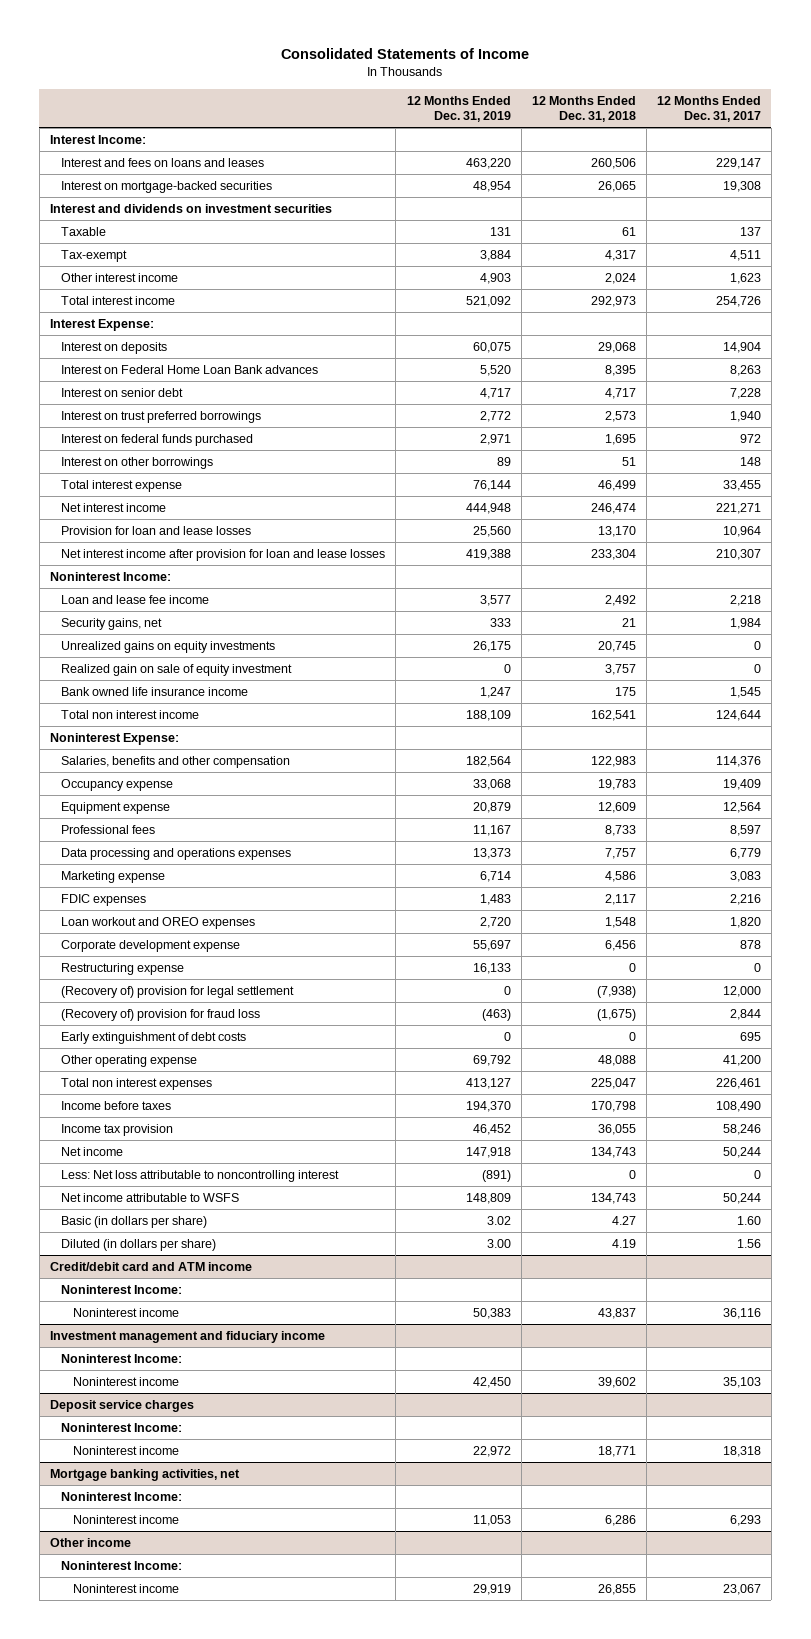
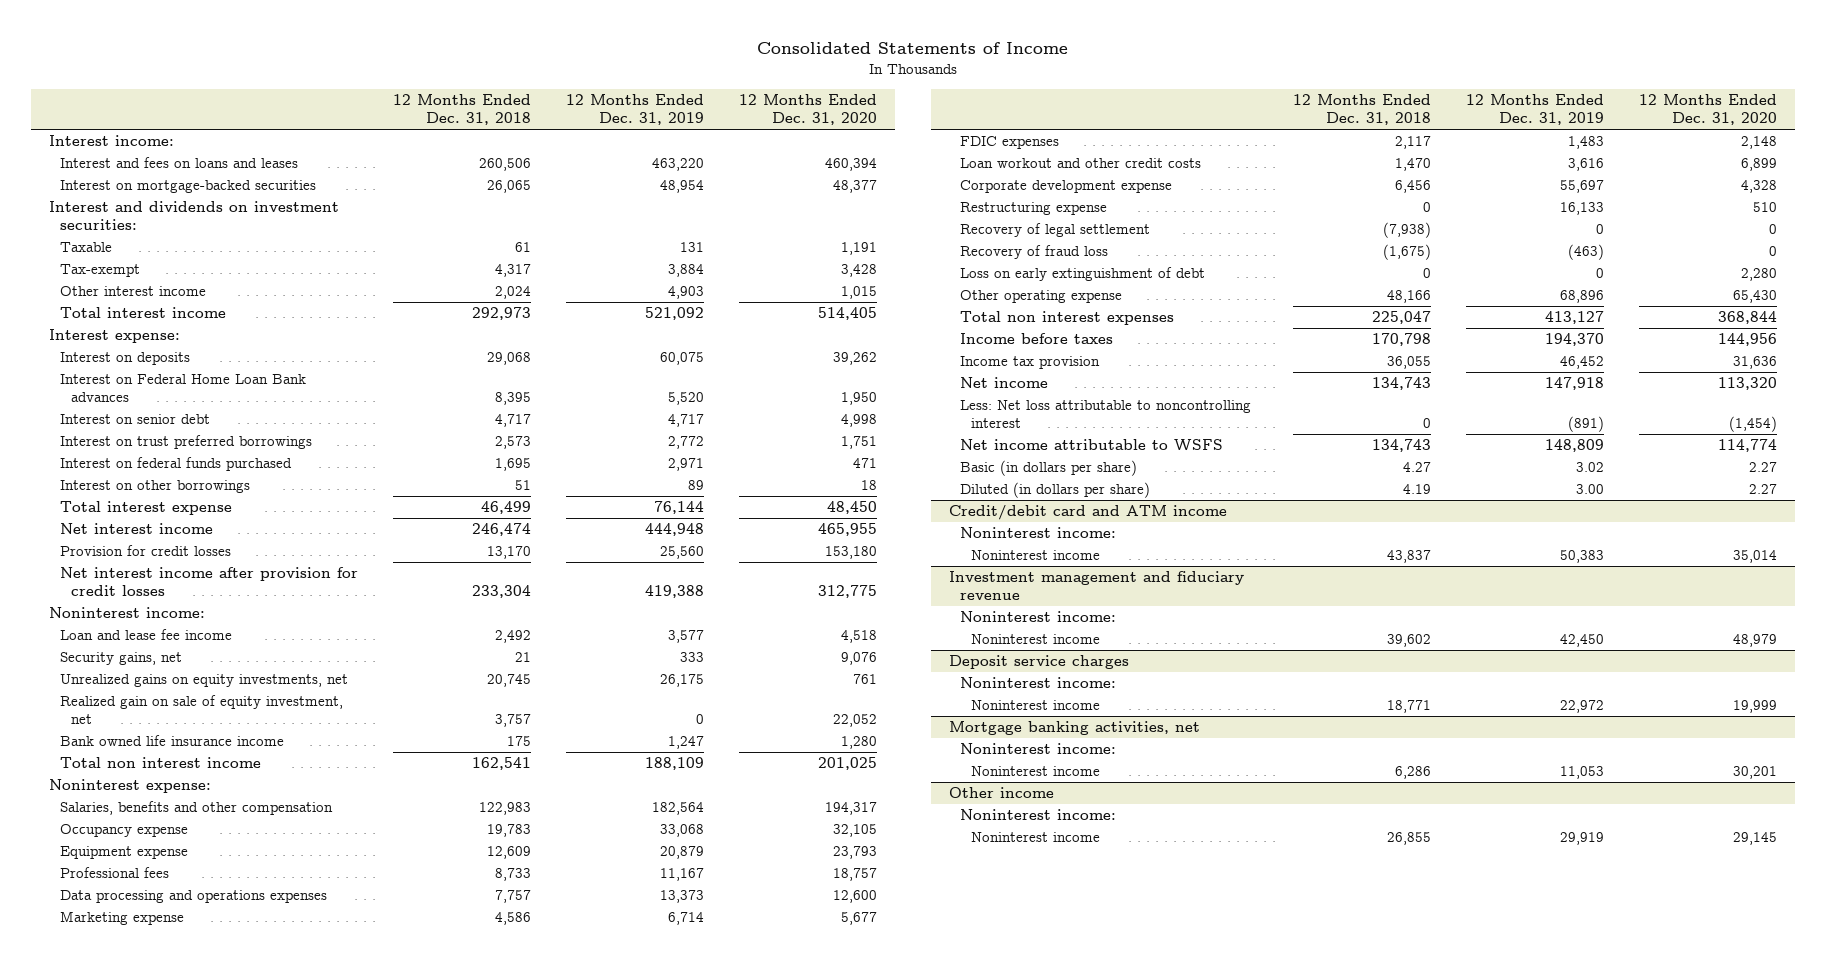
[656,95,761,122] 12 Months Ended Dec. 31, 2017 -> none
none -> [739,93,878,126] 12 Months Ended Dec. 31, 2020
[49,134,146,144] Interest Income: -> [48,135,174,147] Interest income:
[49,203,332,213] Interest and dividends on investment securities -> [48,201,339,231] Interest and dividends on investment securities:
[49,318,154,331] Interest Expense: -> [48,329,180,344] Interest expense:
[61,525,252,535] Provision for loan and lease losses -> [60,545,232,557] Provision for credit losses
[61,548,386,561] Net interest income after provision for loan and lease losses -> [60,567,359,597] Net interest income after provision for credit losses
[49,571,171,581] Noninterest Income: -> [48,607,205,619] Noninterest income:
[61,640,276,653] Unrealized gains on equity investments -> [60,674,349,688] Unrealized gains on equity investments, net
[61,663,293,676] Realized gain on sale of equity investment -> [60,695,344,725] Realized gain on sale of equity investment, net
[49,732,179,745] Noninterest Expense: -> [48,779,211,794] Noninterest expense:
[61,916,256,929] Loan workout and OREO expenses -> [959,158,1201,169] Loan workout and other credit costs
[479,916,511,928] 2,720 -> [1568,158,1605,172] 3,616
[604,916,636,928] 1,548 -> [1395,158,1432,172] 1,470
[61,985,295,998] (Recovery of) provision for legal settlement -> [959,223,1150,238] Recovery of legal settlement
[61,1008,261,1021] (Recovery of) provision for fraud loss -> [959,245,1108,260] Recovery of fraud loss
[61,1031,247,1044] Early extinguishment of debt costs -> [959,267,1205,282] Loss on early extinguishment of debt
[472,1054,511,1066] 69,792 -> [1560,290,1605,304] 68,896
[597,1054,636,1066] 48,088 -> [1387,290,1432,304] 48,166
[61,1284,183,1294] Noninterest Income: -> [959,527,1116,539] Noninterest income:
[49,1330,325,1343] Investment management and fiduciary income -> [948,571,1244,601] Investment management and fiduciary revenue
[61,1353,183,1363] Noninterest Income: -> [959,611,1116,623] Noninterest income:
[61,1422,183,1432] Noninterest Income: -> [959,677,1116,689] Noninterest income:
[61,1491,183,1501] Noninterest Income: -> [959,743,1116,755] Noninterest income:
[61,1560,183,1570] Noninterest Income: -> [959,809,1116,821] Noninterest income:

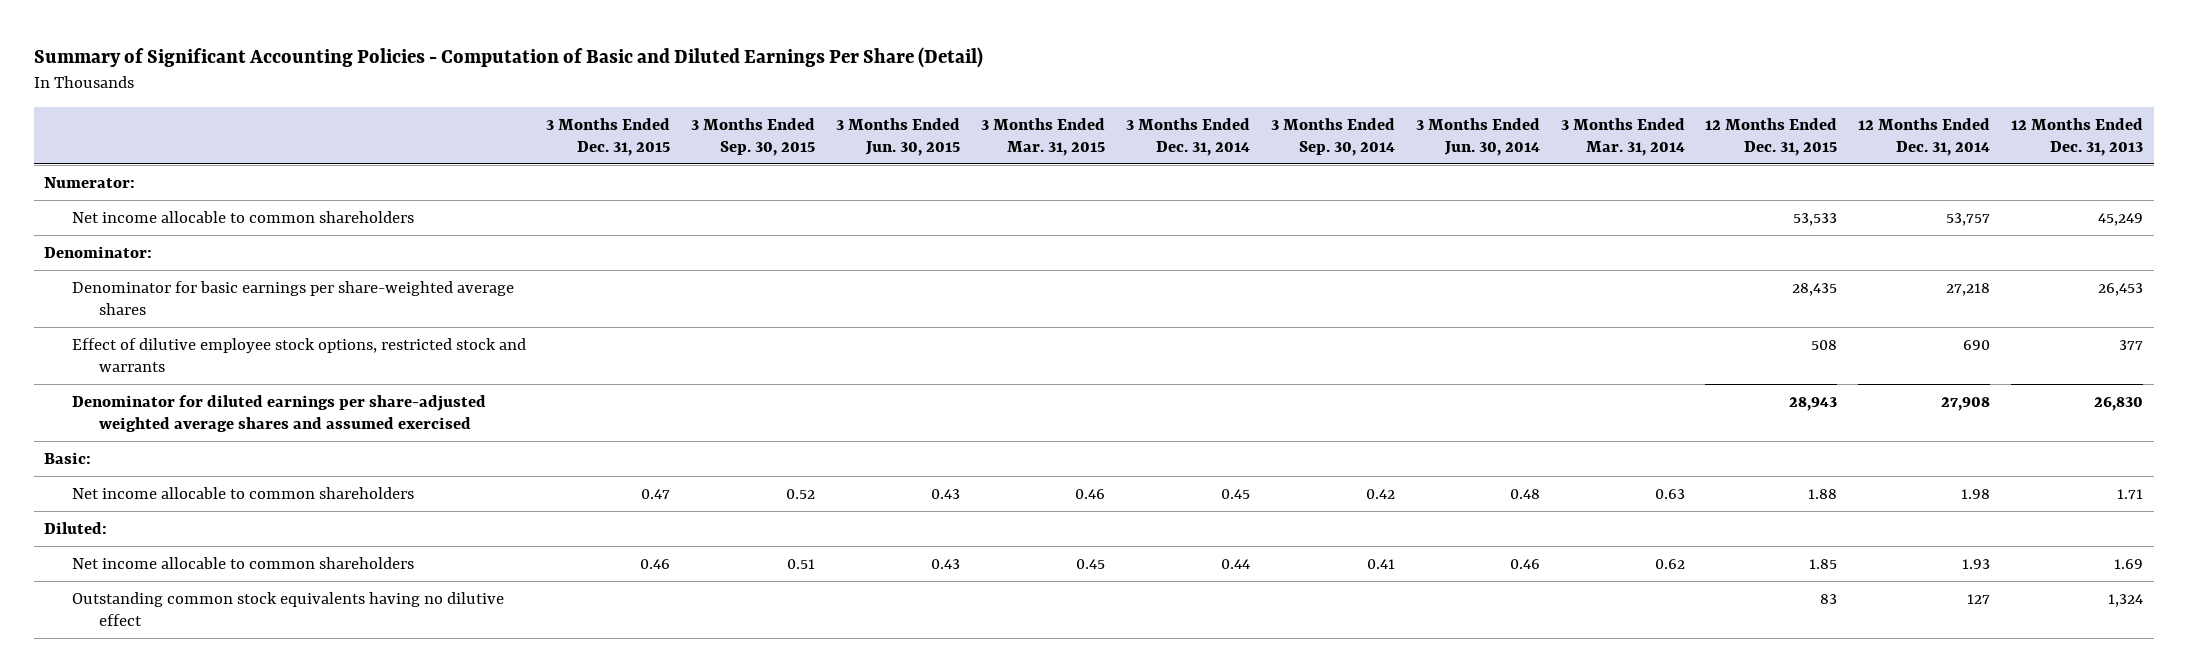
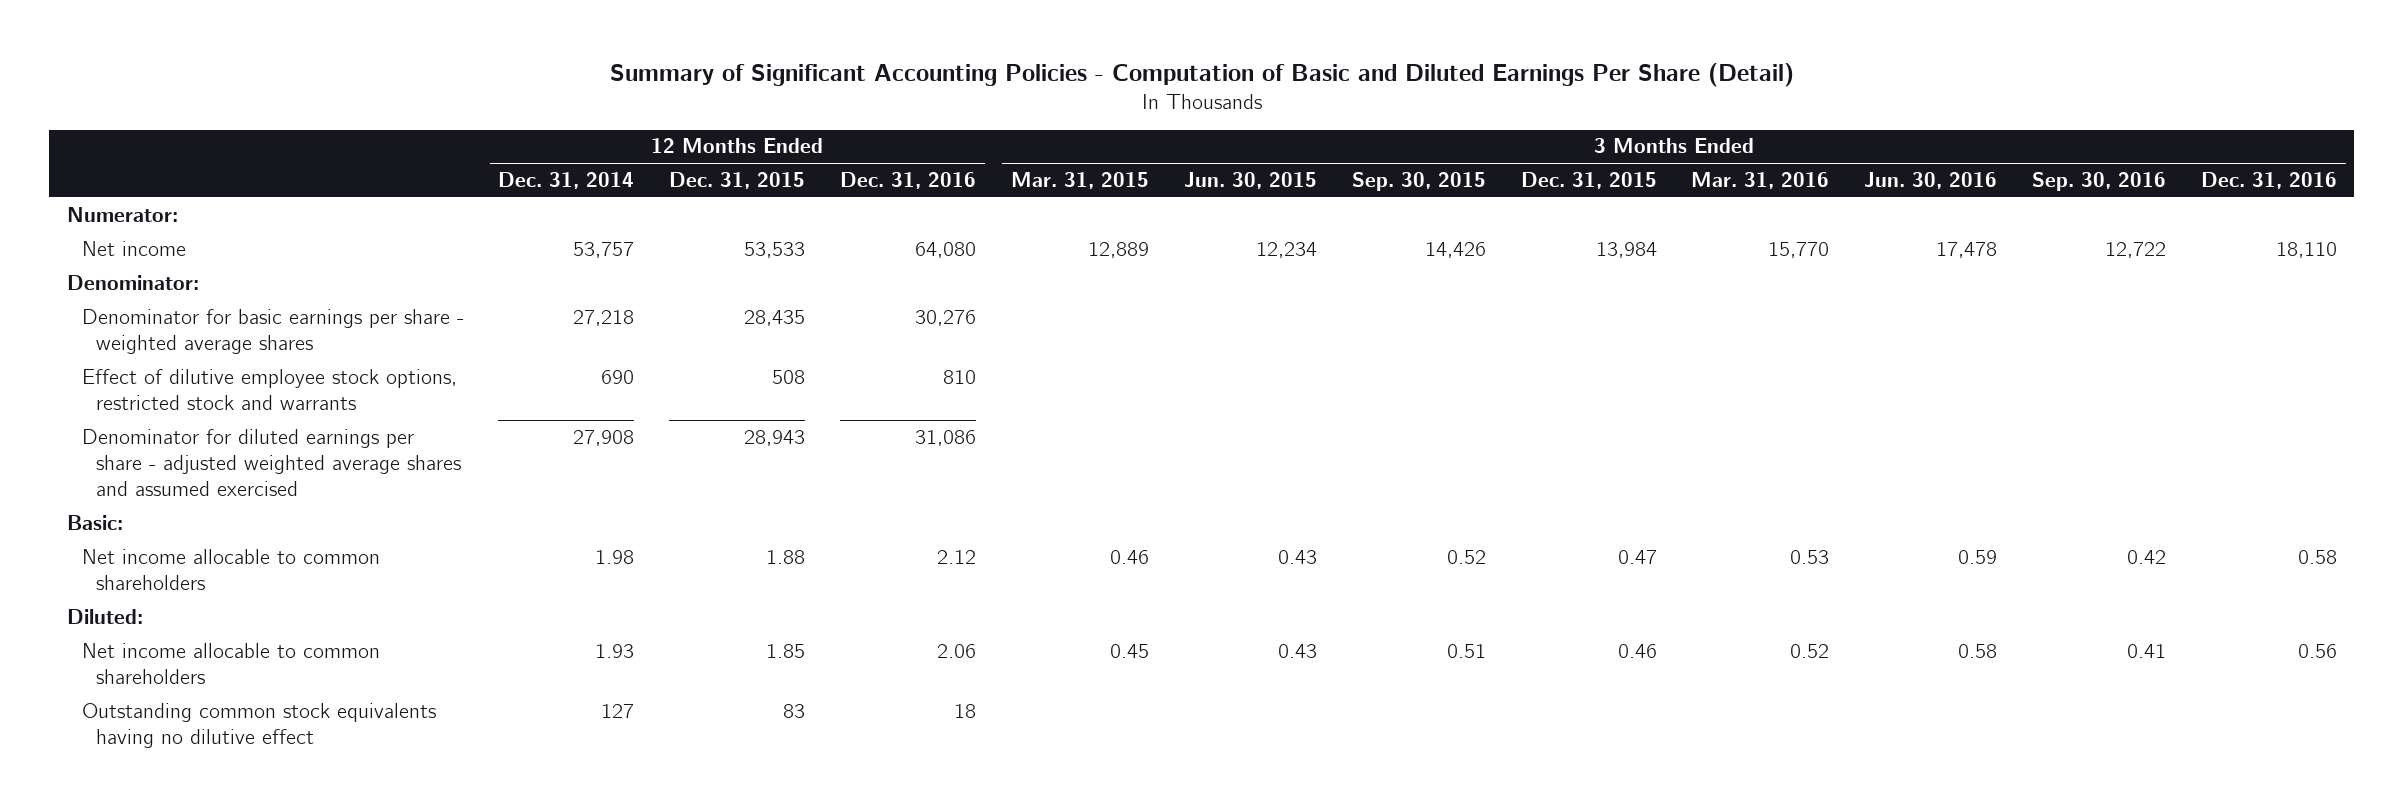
[1125,117,1250,156] 3 Months Ended Dec. 31, 2014 -> none
[1270,117,1395,156] 3 Months Ended Sep. 30, 2014 -> none
[1415,117,1540,156] 3 Months Ended Jun. 30, 2014 -> none
[1560,117,1685,156] 3 Months Ended Mar. 31, 2014 -> none
[2011,117,2144,156] 12 Months Ended Dec. 31, 2013 -> none
none -> [840,172,977,190] Dec. 31, 2016
none -> [1691,172,1830,190] Mar. 31, 2016
none -> [1864,172,1998,190] Jun. 30, 2016
none -> [2032,172,2167,192] Sep. 30, 2016
none -> [2200,172,2337,190] Dec. 31, 2016
[71,210,414,223] Net income allocable to common shareholders -> none
none -> [81,240,186,256] Net income
[71,280,514,315] Denominator for basic earnings per share-weighted average shares -> [81,308,464,355] Denominator for basic earnings per share - weighted average shares
[71,394,486,432] Denominator for diluted earnings per share-adjusted weighted average shares and assumed exercised -> [81,428,462,497] Denominator for diluted earnings per share - adjusted weighted average shares and assumed exercised

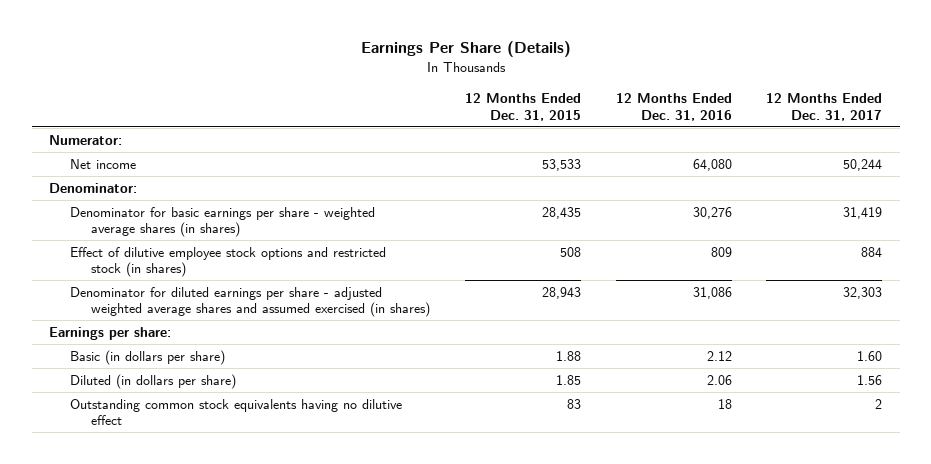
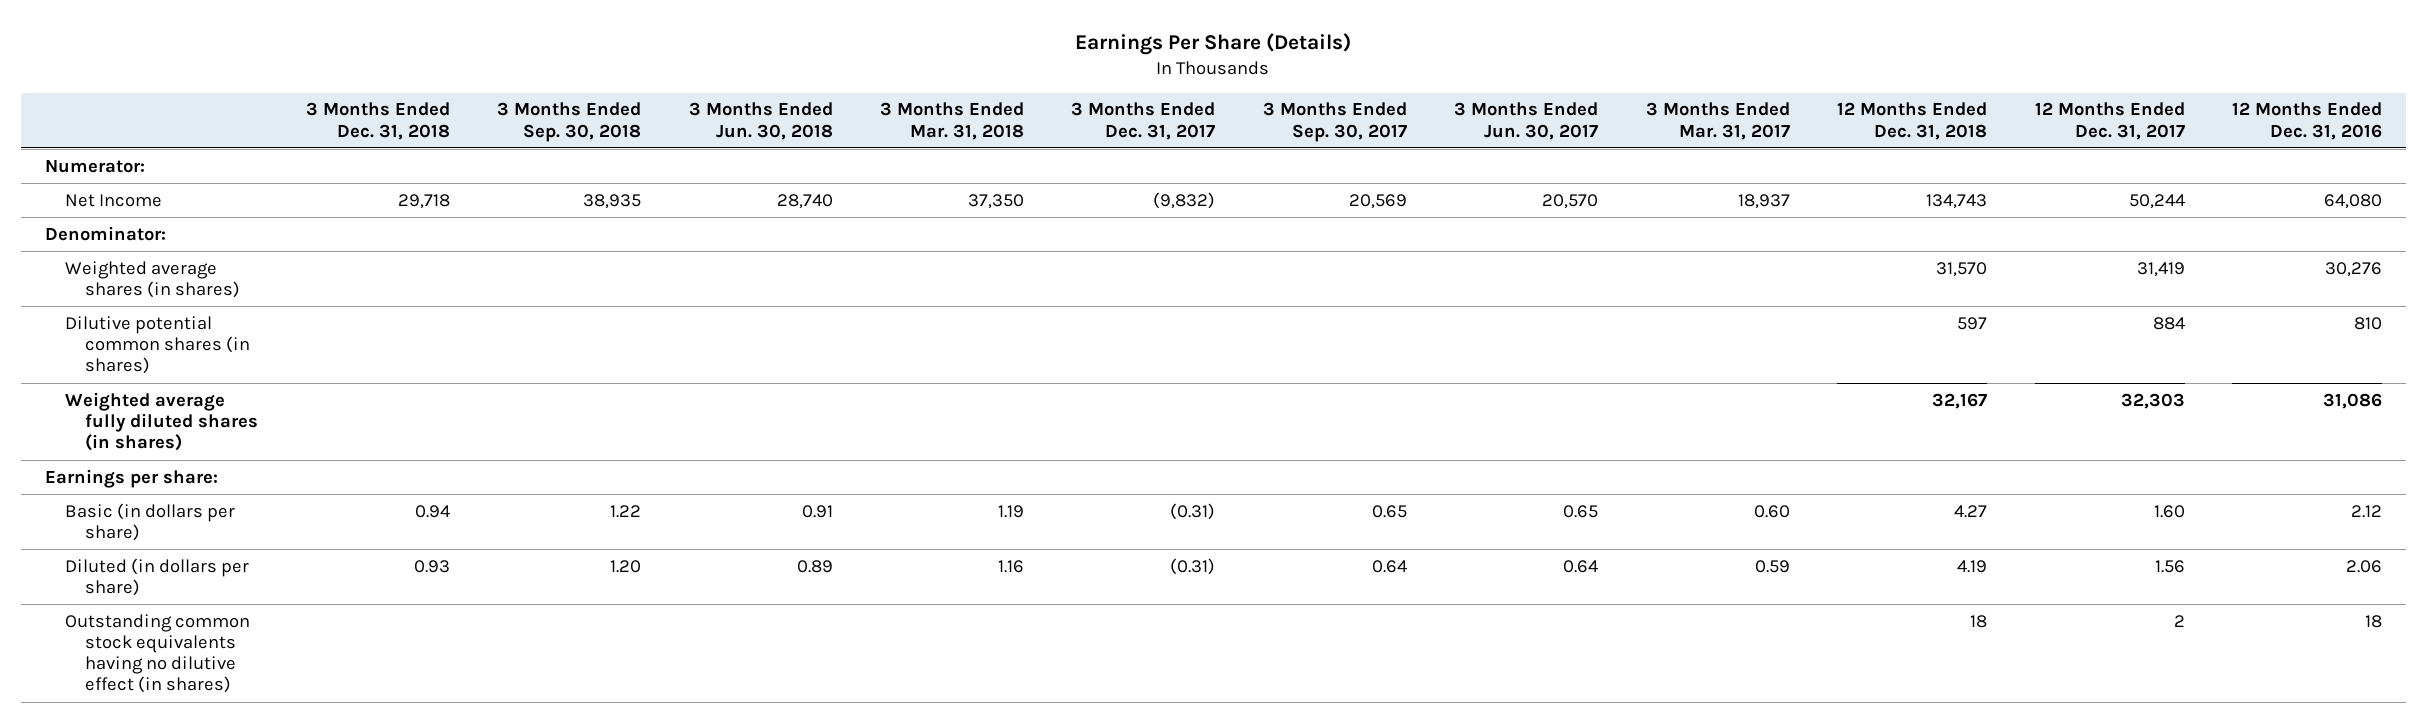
[465,93,582,121] 12 Months Ended Dec. 31, 2015 -> none
none -> [305,102,450,140] 3 Months Ended Dec. 31, 2018
none -> [497,102,642,142] 3 Months Ended Sep. 30, 2018
none -> [688,102,833,140] 3 Months Ended Jun. 30, 2018
none -> [880,102,1025,140] 3 Months Ended Mar. 31, 2018
none -> [1071,102,1216,140] 3 Months Ended Dec. 31, 2017
none -> [1262,102,1407,142] 3 Months Ended Sep. 30, 2017
none -> [1454,102,1599,140] 3 Months Ended Jun. 30, 2017
none -> [1645,102,1790,140] 3 Months Ended Mar. 31, 2017
none -> [1837,102,1988,140] 12 Months Ended Dec. 31, 2018
[70,158,137,169] Net income -> [65,193,163,207] Net Income
[70,206,376,238] Denominator for basic earnings per share - weighted average shares (in shares) -> [65,260,241,299] Weighted average shares (in shares)
[70,246,387,278] Effect of dilutive employee stock options and restricted stock (in shares) -> [65,315,251,375] Dilutive potential common shares (in shares)
[710,246,732,257] 809 -> [2353,316,2382,330] 810
[70,286,431,318] Denominator for diluted earnings per share - adjusted weighted average shares and assumed exercised (in shares) -> [65,391,259,452] Weighted average fully diluted shares (in shares)
[70,398,403,426] Outstanding common stock equivalents having no dilutive effect -> [65,613,251,694] Outstanding common stock equivalents having no dilutive effect (in shares)

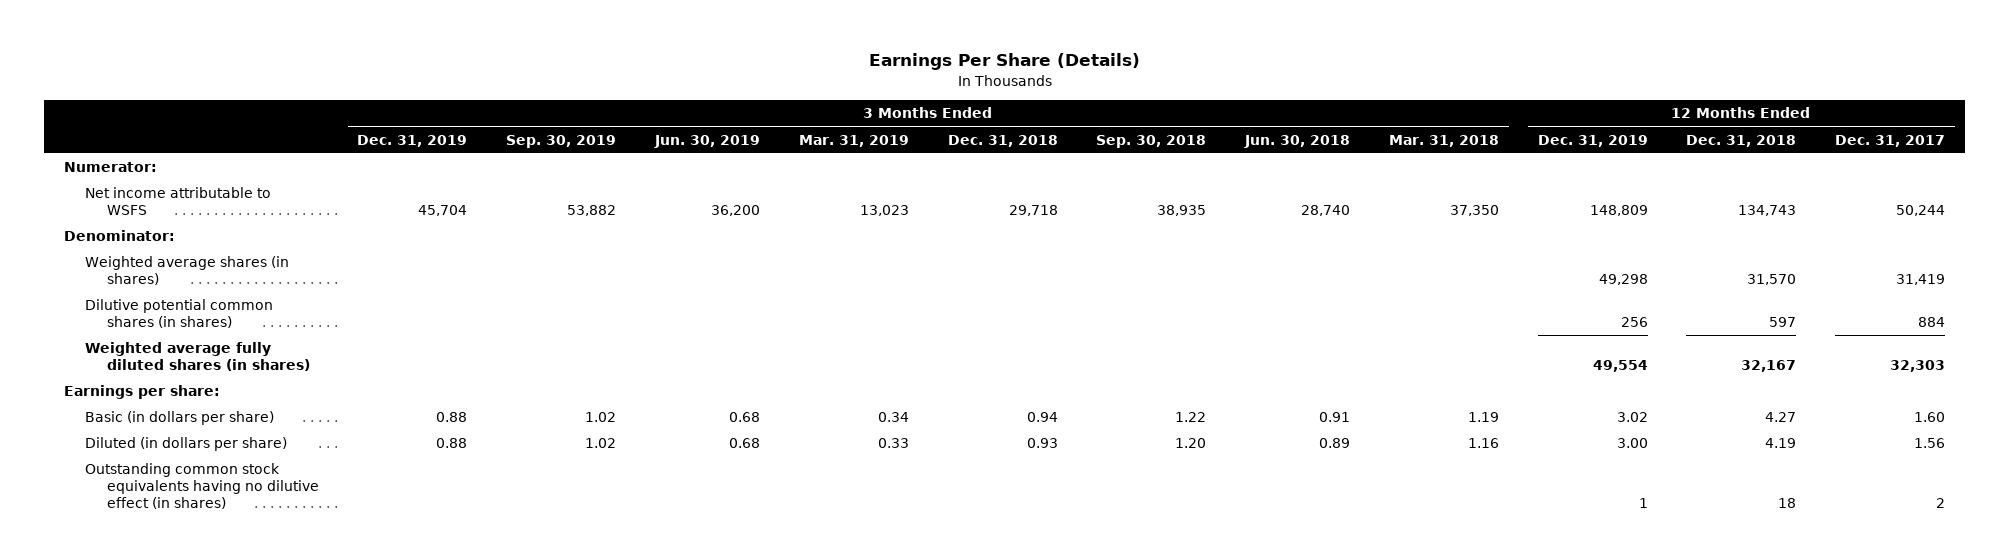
[1071,102,1216,140] 3 Months Ended Dec. 31, 2017 -> none
[1262,102,1407,142] 3 Months Ended Sep. 30, 2017 -> none
[1454,102,1599,140] 3 Months Ended Jun. 30, 2017 -> none
[1645,102,1790,140] 3 Months Ended Mar. 31, 2017 -> none
[2231,102,2382,140] 12 Months Ended Dec. 31, 2016 -> none
none -> [357,134,468,147] Dec. 31, 2019
none -> [506,134,617,148] Sep. 30, 2019
none -> [654,134,761,148] Jun. 30, 2019
none -> [798,134,909,147] Mar. 31, 2019
none -> [1537,134,1648,147] Dec. 31, 2019
[65,193,163,207] Net Income -> [85,187,272,216] Net income attributable to WSFS

